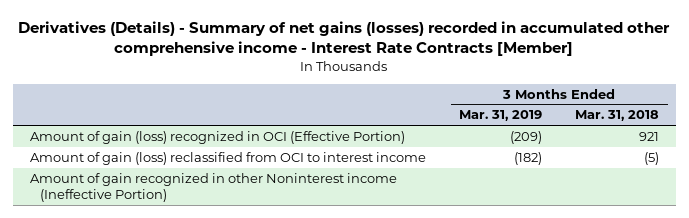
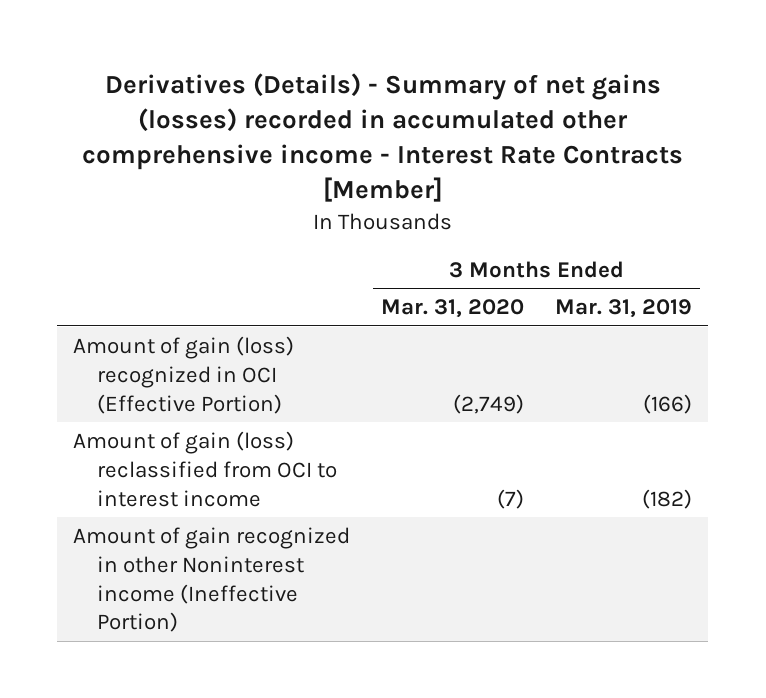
[575,110,660,122] Mar. 31, 2018 -> none
none -> [381,299,525,319] Mar. 31, 2020
[509,130,542,144] (209) -> [643,393,693,414] (166)

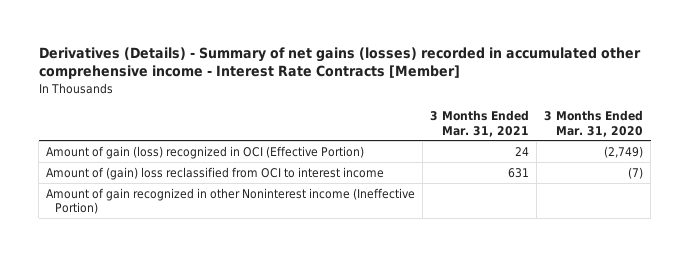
[555,299,693,319] Mar. 31, 2019 -> none
none -> [430,109,530,137] 3 Months Ended Mar. 31, 2021
[73,430,338,507] Amount of gain (loss) reclassified from OCI to interest income -> [46,166,385,180] Amount of (gain) loss reclassified from OCI to interest income

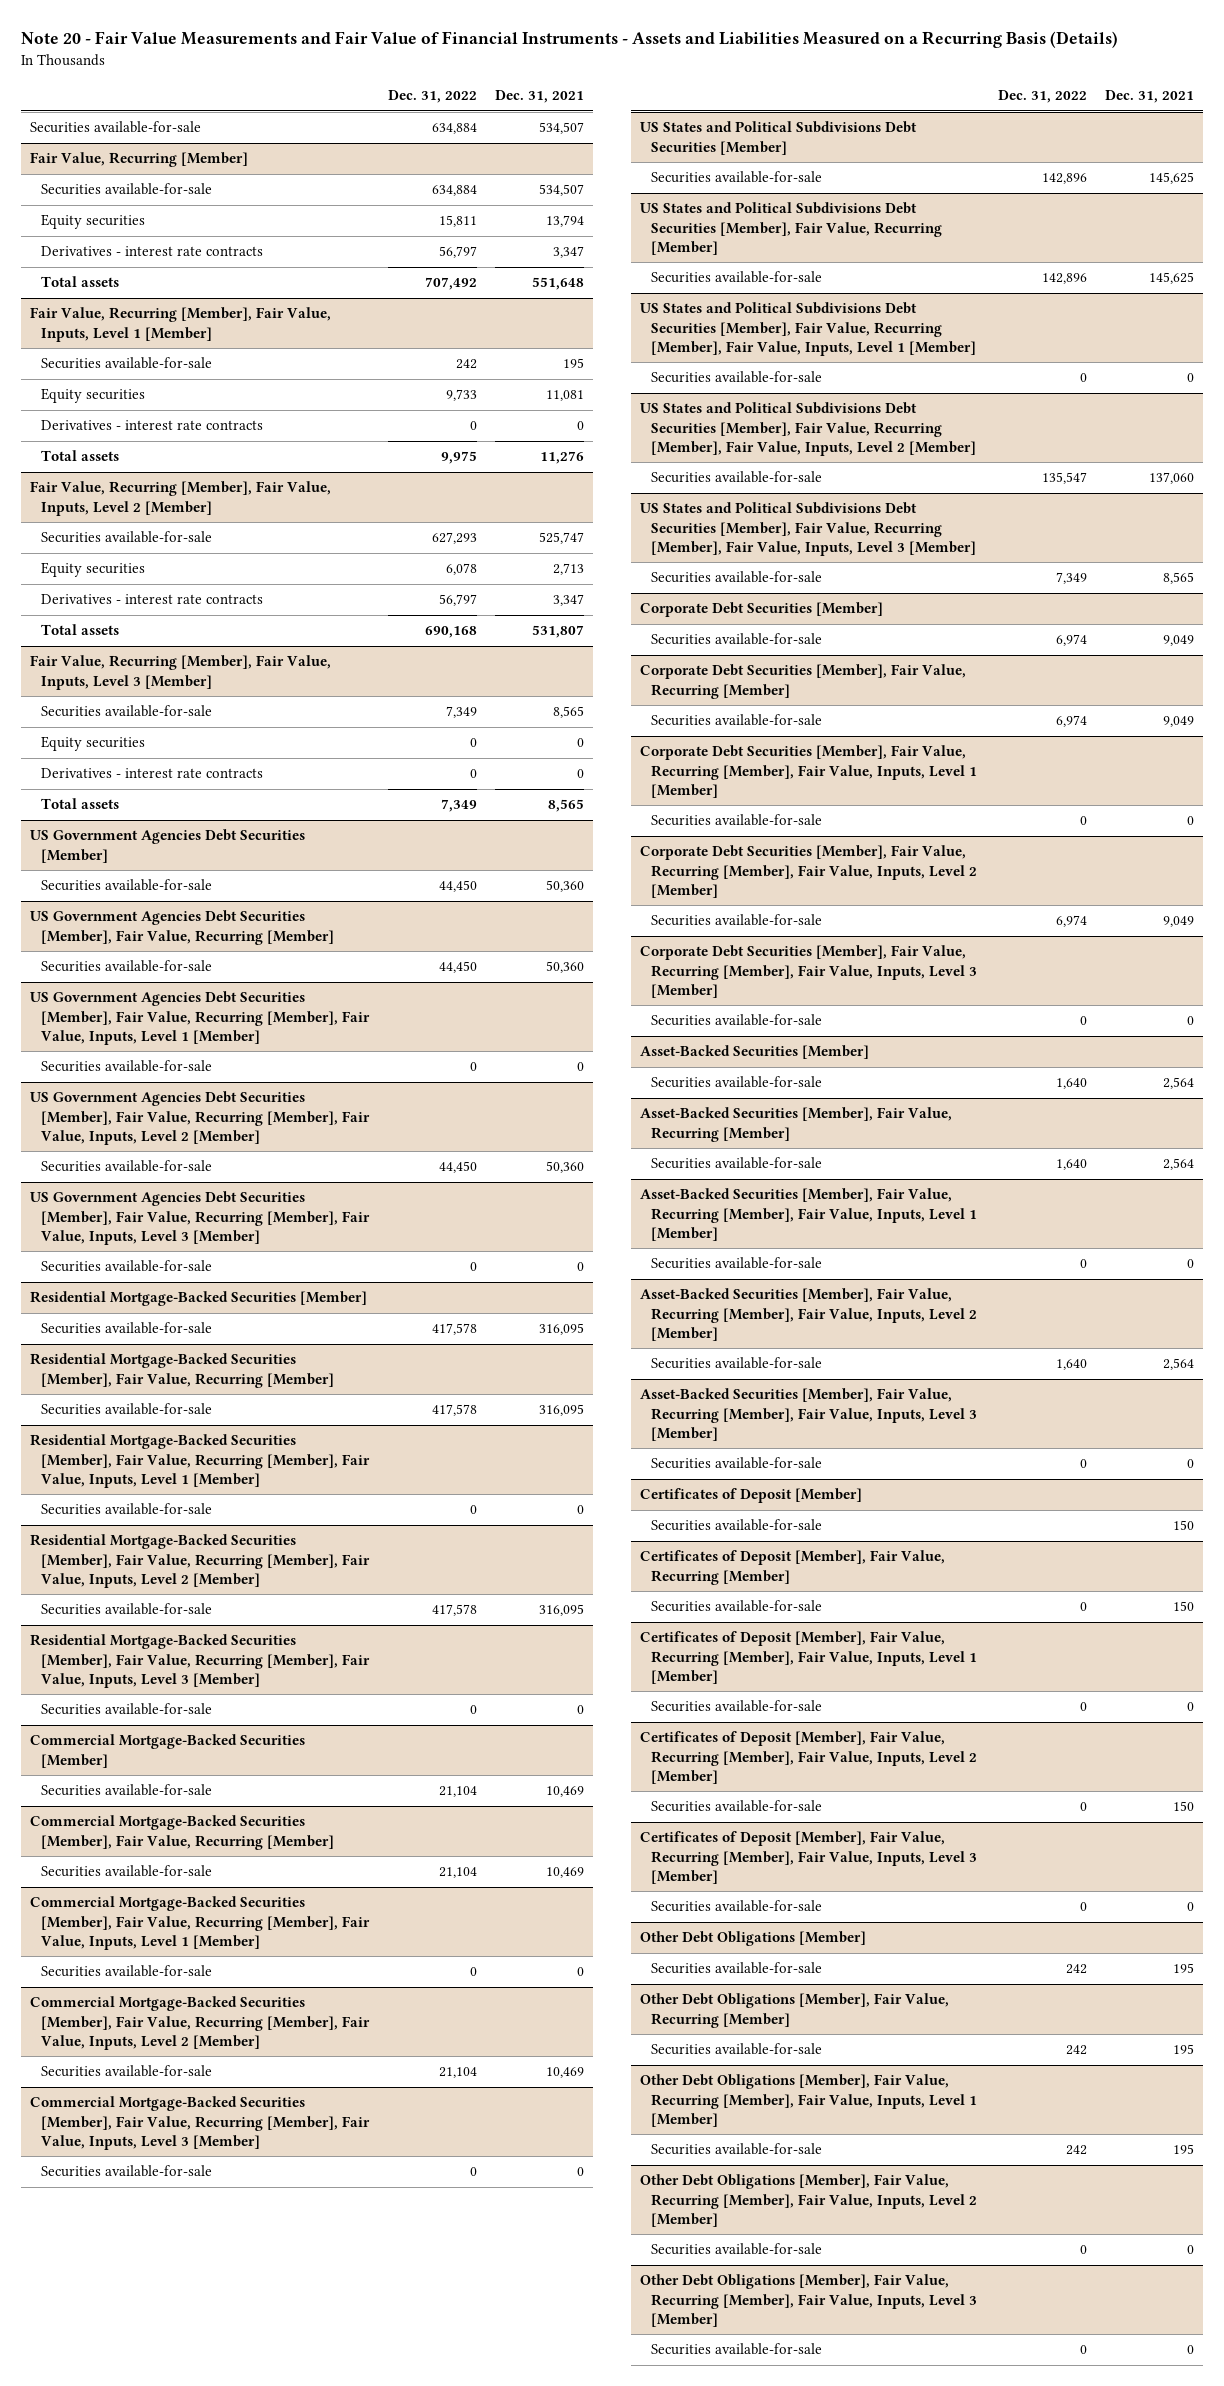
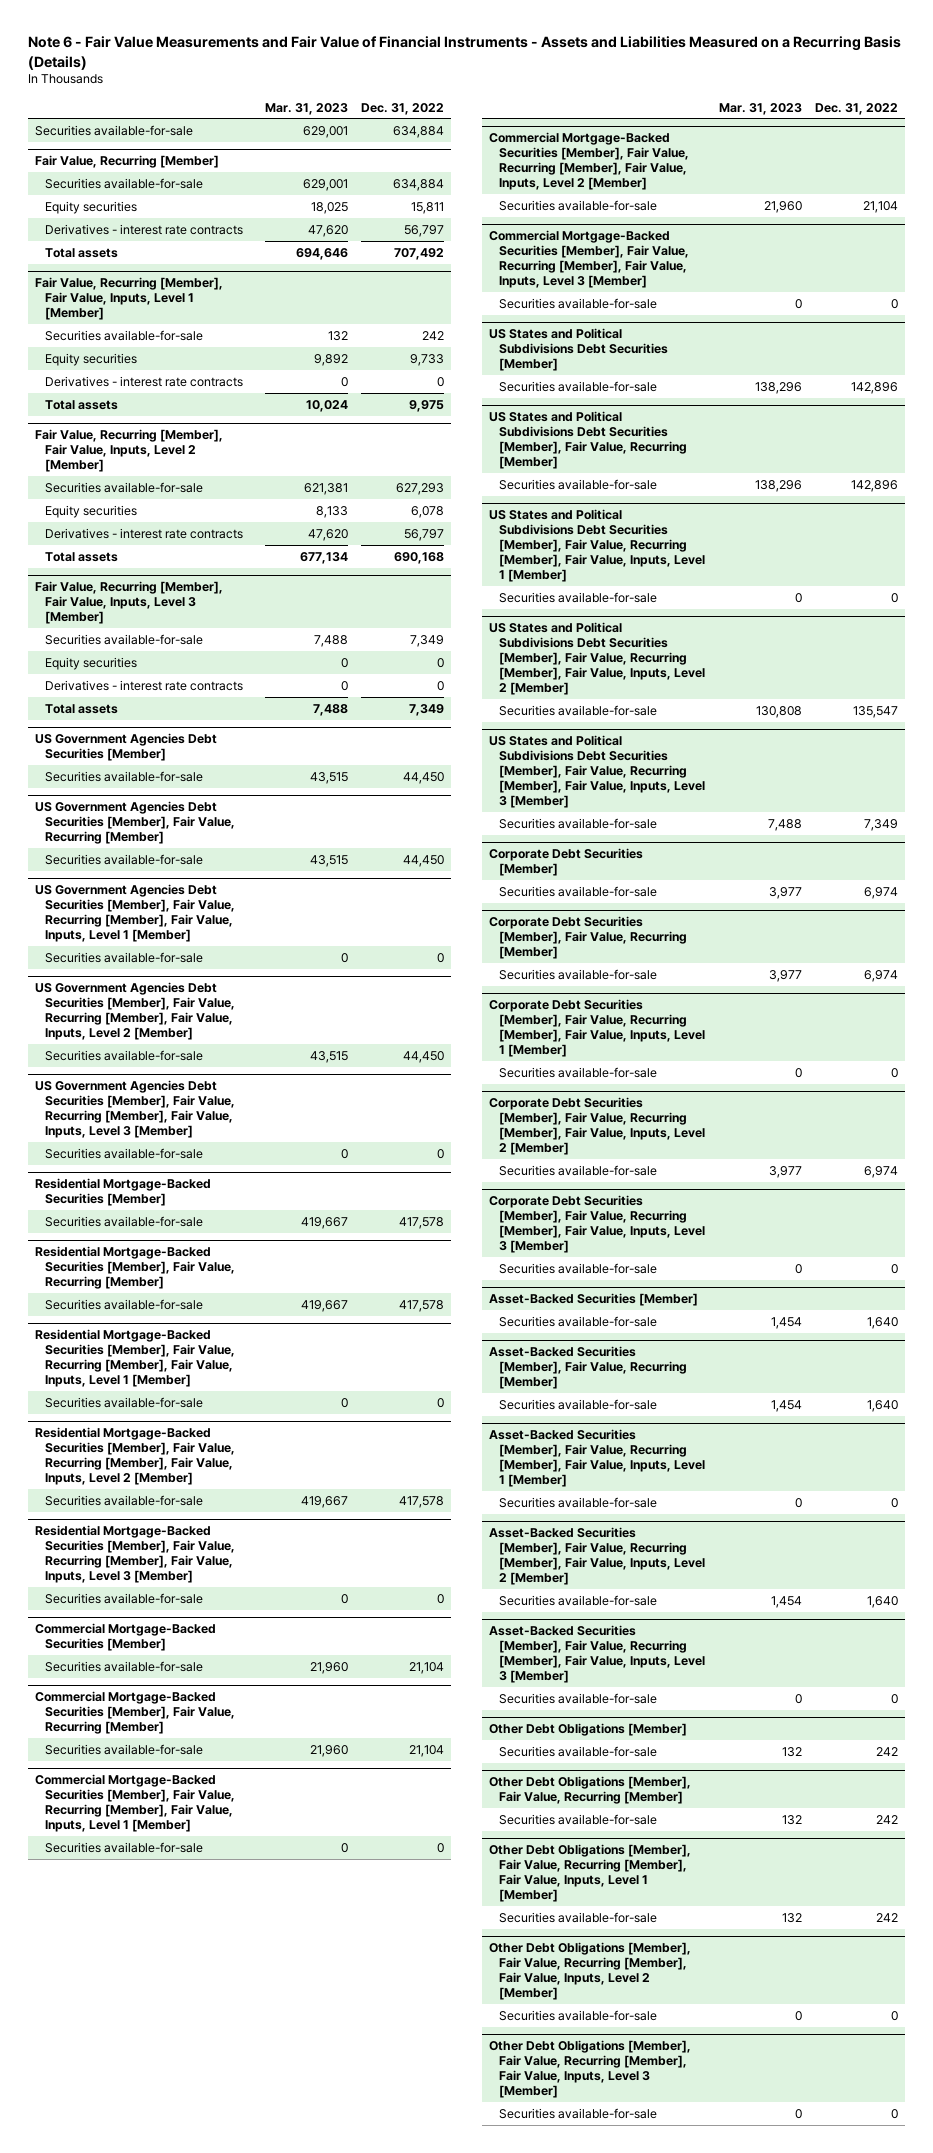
[20,31,1118,49] Note 20 - Fair Value Measurements and Fair Value of Financial Instruments - Assets and Liabilities Measured on a Recurring Basis (Details) -> [27,36,901,70] Note 6 - Fair Value Measurements and Fair Value of Financial Instruments - Assets and Liabilities Measured on a Recurring Basis (Details)
[494,90,584,104] Dec. 31, 2021 -> none
none -> [264,102,348,115] Mar. 31, 2023
[639,1488,862,1504] Certificates of Deposit [Member] -> none
[651,1519,823,1532] Securities available-for-sale -> none
[639,1550,945,1585] Certificates of Deposit [Member], Fair Value, Recurring [Member] -> none
[651,1600,823,1613] Securities available-for-sale -> none
[639,1631,978,1684] Certificates of Deposit [Member], Fair Value, Recurring [Member], Fair Value, Inputs, Level 1 [Member] -> none
[651,1700,823,1713] Securities available-for-sale -> none
[639,1731,978,1784] Certificates of Deposit [Member], Fair Value, Recurring [Member], Fair Value, Inputs, Level 2 [Member] -> none
[651,1800,823,1813] Securities available-for-sale -> none
[639,1831,978,1884] Certificates of Deposit [Member], Fair Value, Recurring [Member], Fair Value, Inputs, Level 3 [Member] -> none
[651,1900,823,1913] Securities available-for-sale -> none

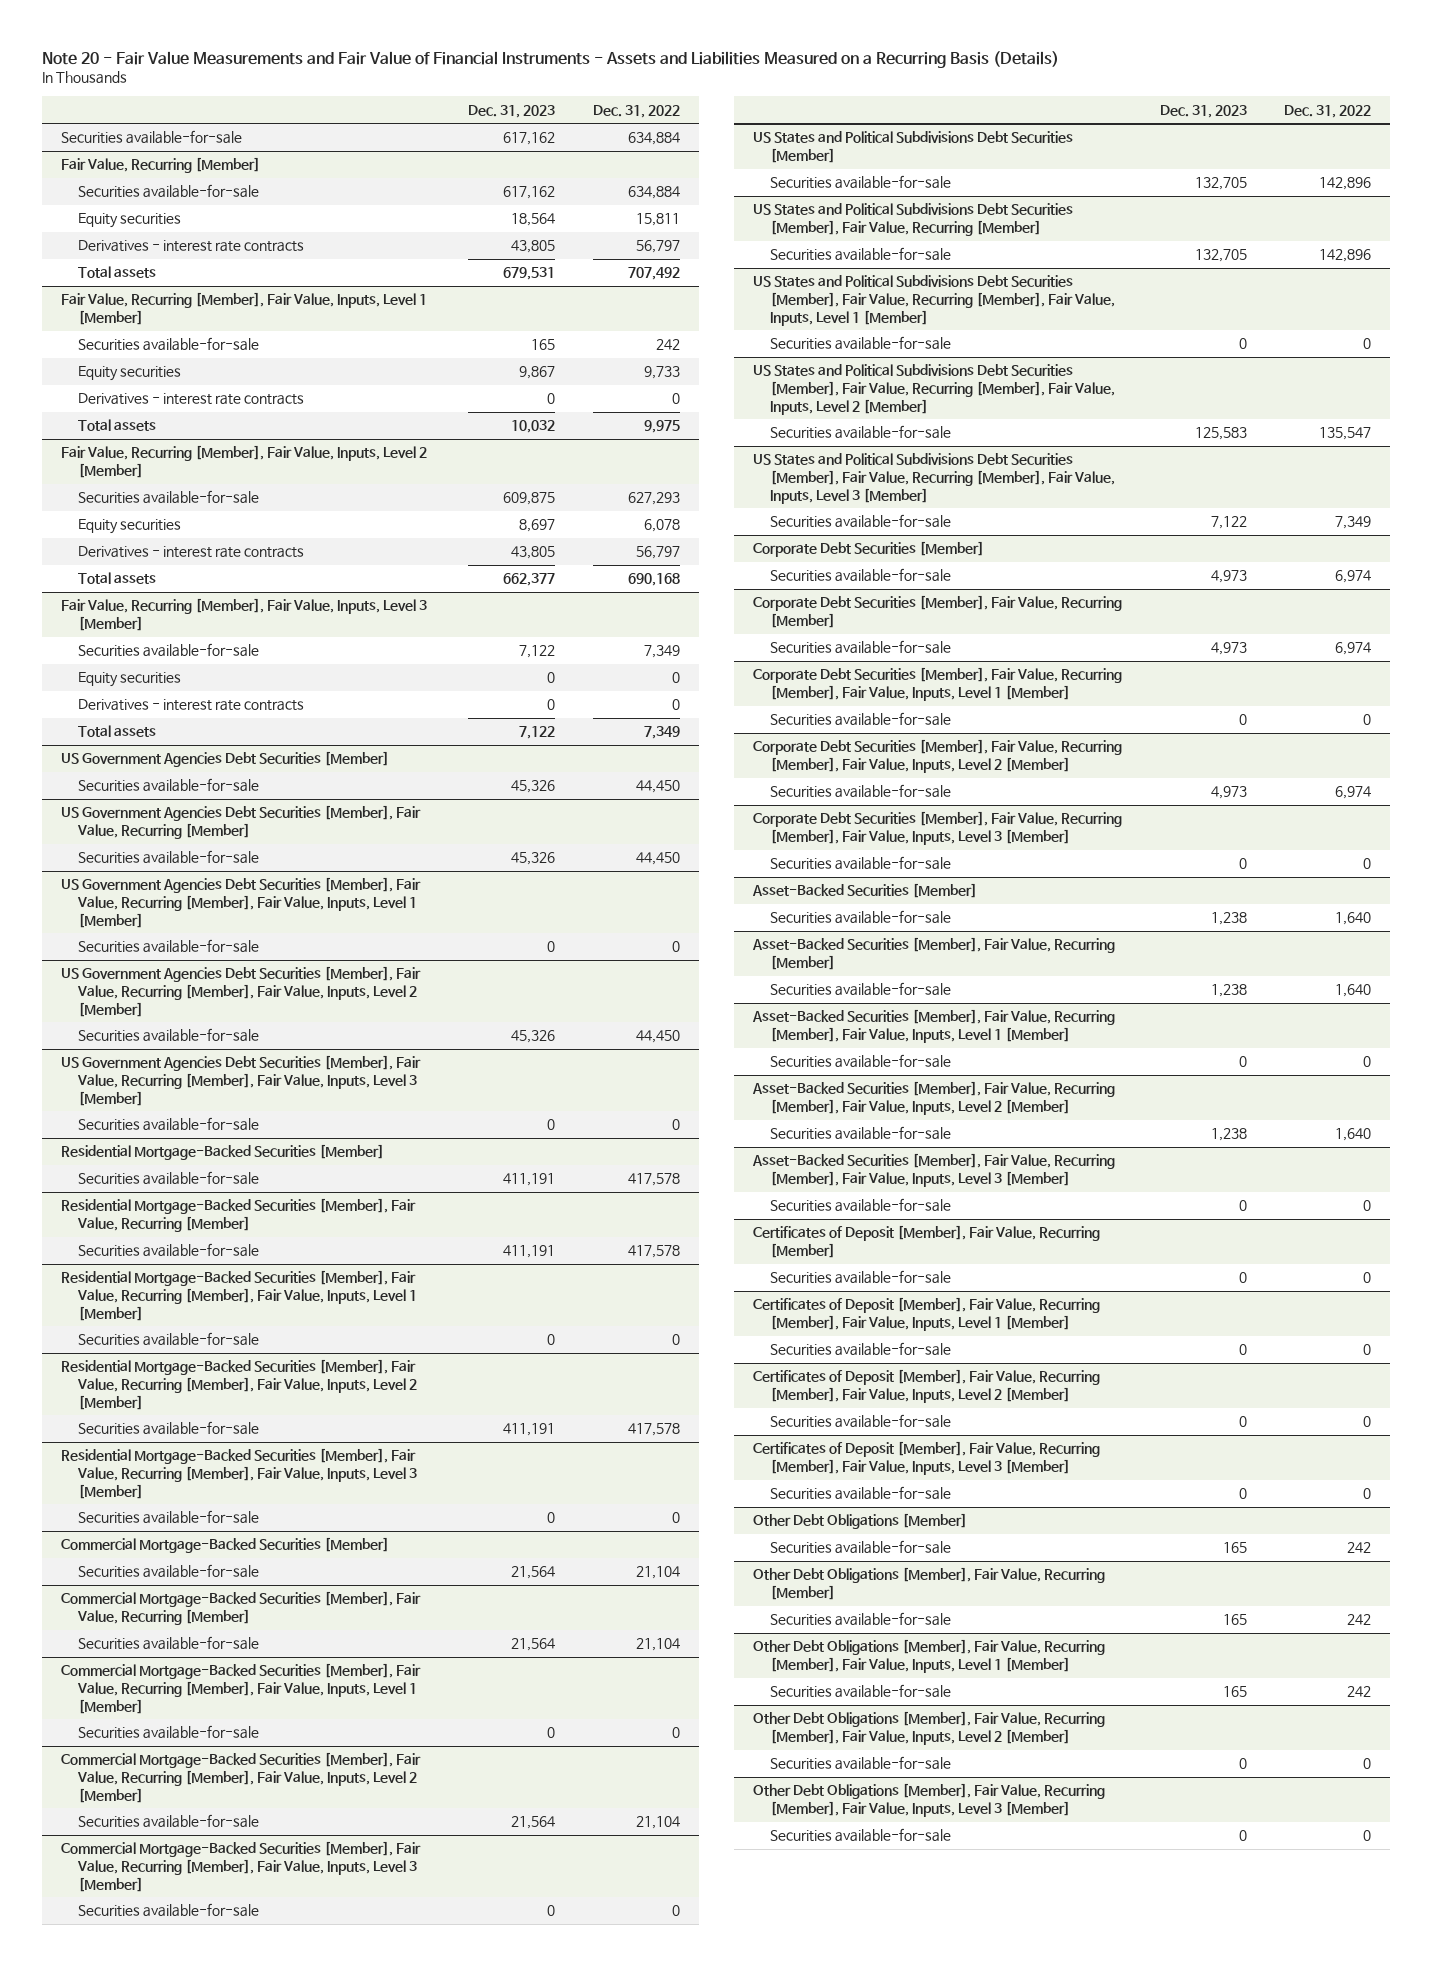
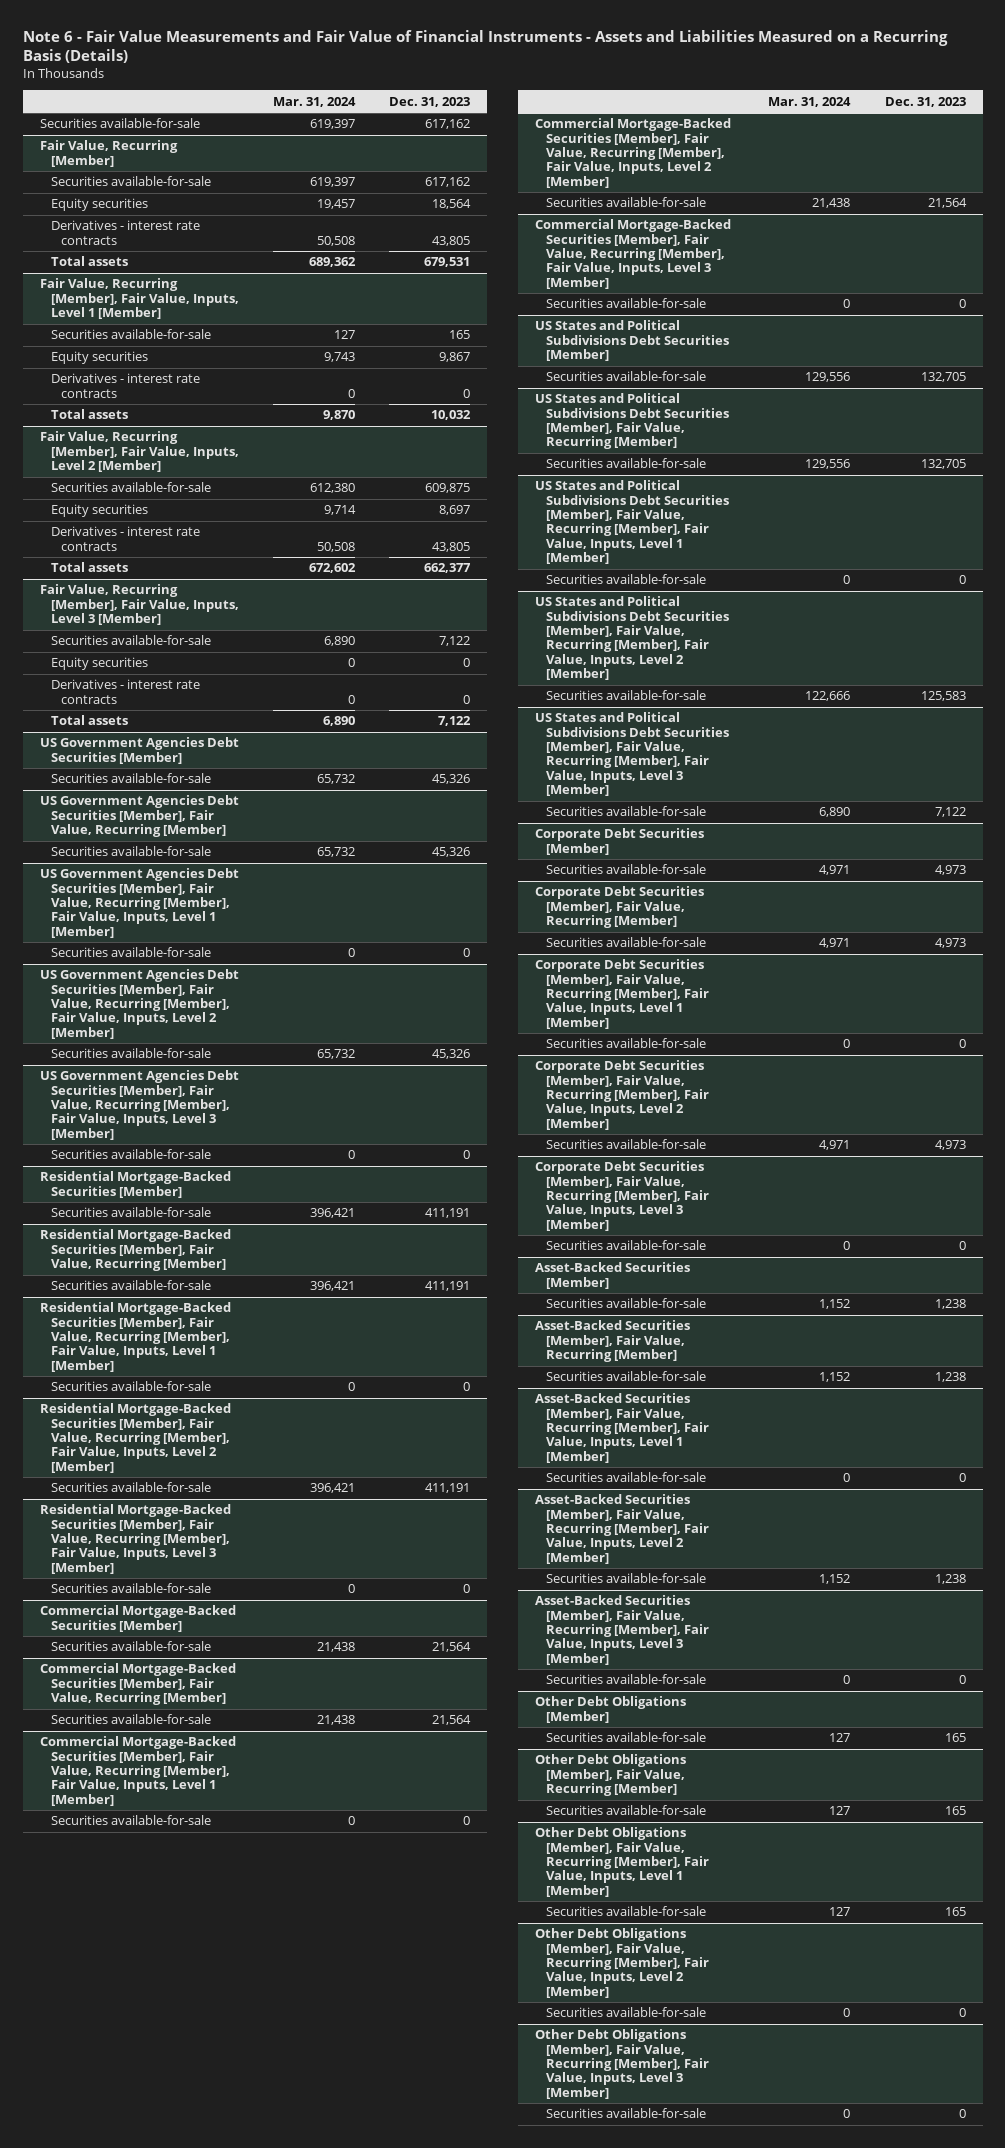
[42,50,1060,68] Note 20 - Fair Value Measurements and Fair Value of Financial Instruments - Assets and Liabilities Measured on a Recurring Basis (Details) -> [22,29,948,64] Note 6 - Fair Value Measurements and Fair Value of Financial Instruments - Assets and Liabilities Measured on a Recurring Basis (Details)
[593,104,681,118] Dec. 31, 2022 -> none
none -> [272,96,356,107] Mar. 31, 2024
[752,1225,1100,1259] Certificates of Deposit [Member], Fair Value, Recurring [Member] -> none
[769,1270,951,1285] Securities available-for-sale -> none
[752,1297,1100,1332] Certificates of Deposit [Member], Fair Value, Recurring [Member], Fair Value, Inputs, Level 1 [Member] -> none
[769,1342,951,1357] Securities available-for-sale -> none
[752,1369,1100,1404] Certificates of Deposit [Member], Fair Value, Recurring [Member], Fair Value, Inputs, Level 2 [Member] -> none
[769,1414,951,1429] Securities available-for-sale -> none
[752,1441,1100,1476] Certificates of Deposit [Member], Fair Value, Recurring [Member], Fair Value, Inputs, Level 3 [Member] -> none
[769,1486,951,1501] Securities available-for-sale -> none

